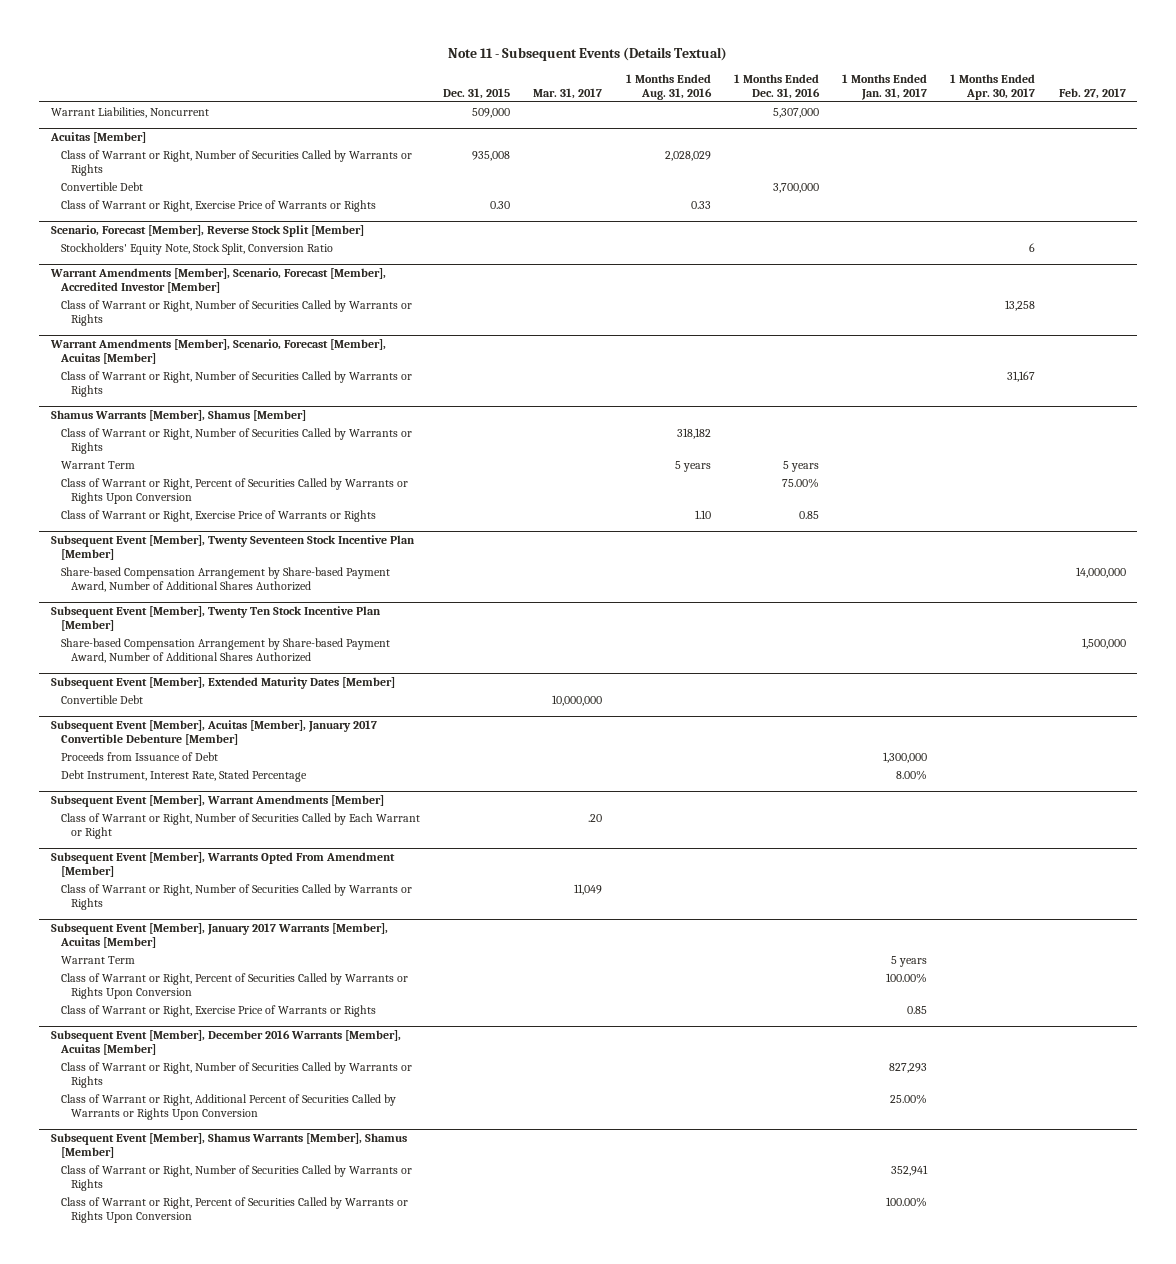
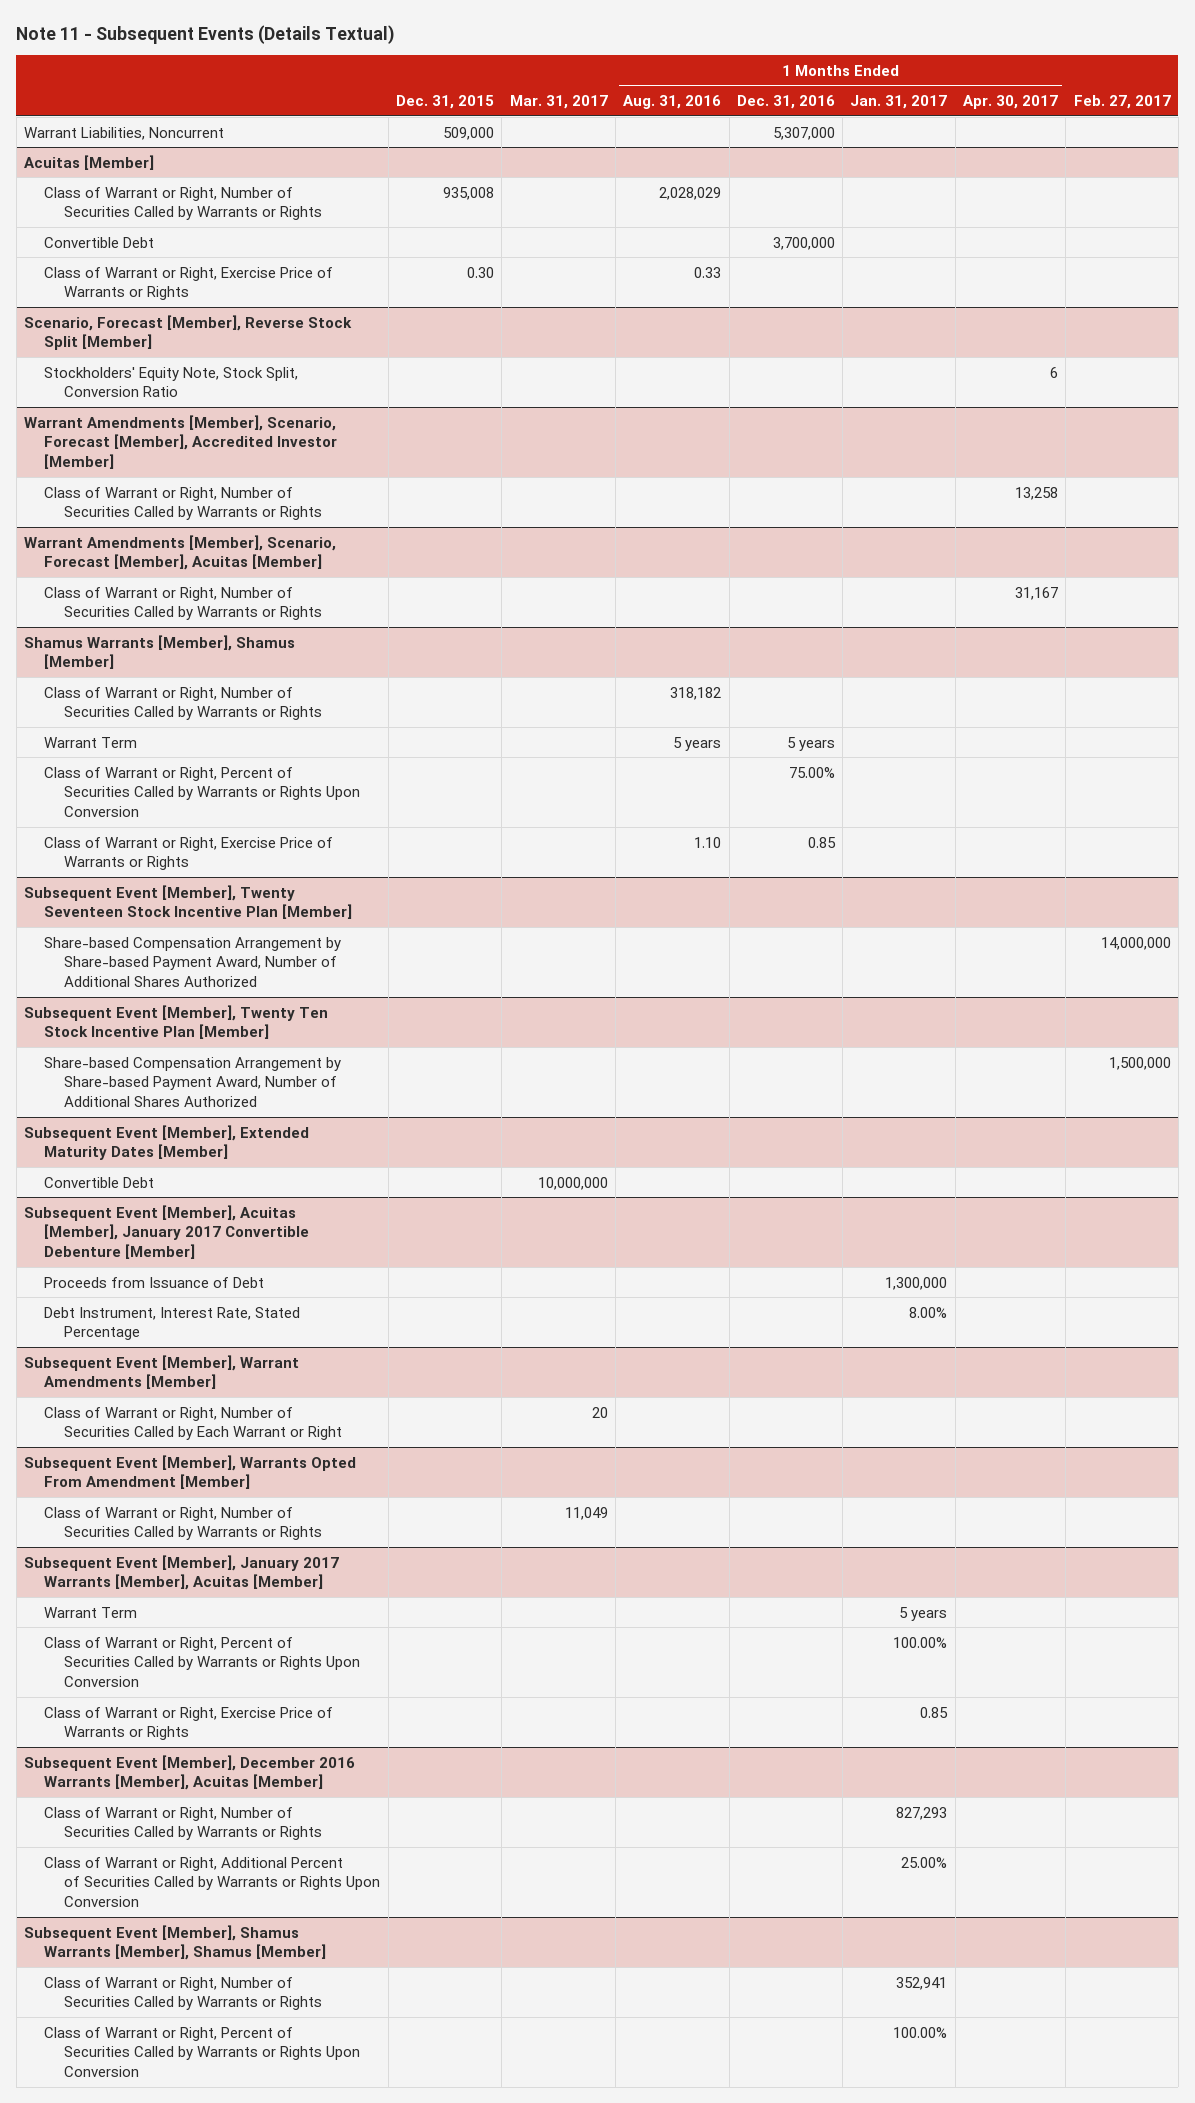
[588,814,603,823] .20 -> [591,1406,608,1418] 20

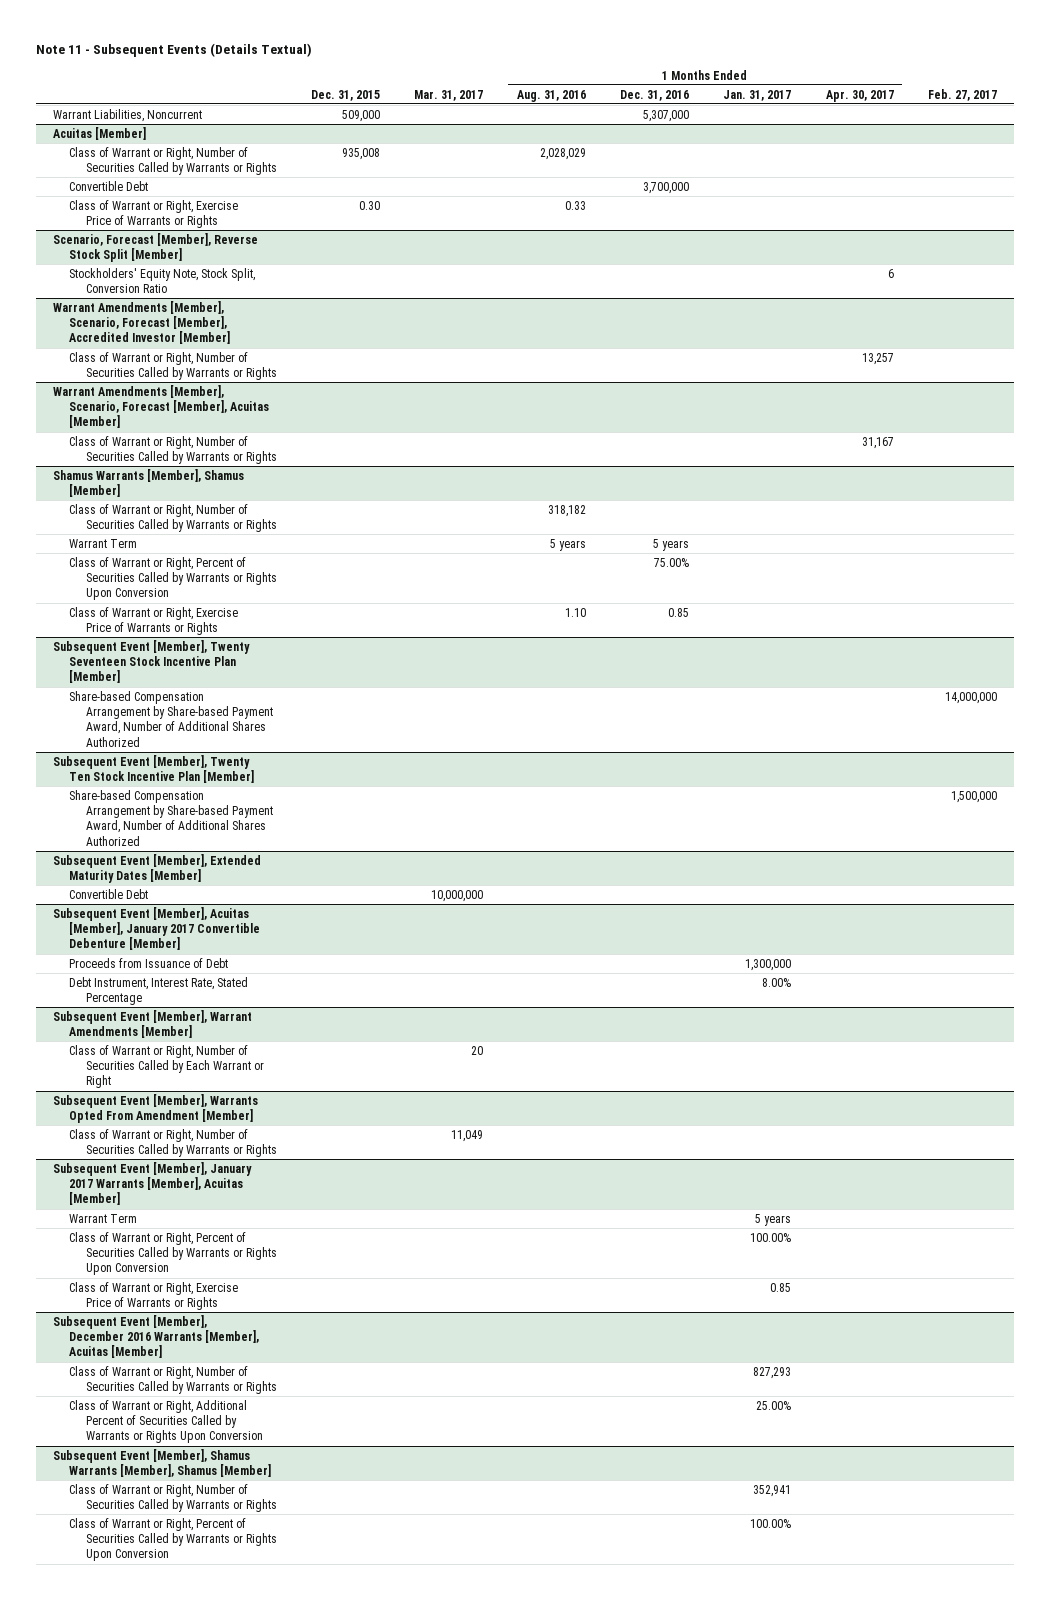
[1015,486,1059,500] 13,258 -> [861,352,894,365] 13,257

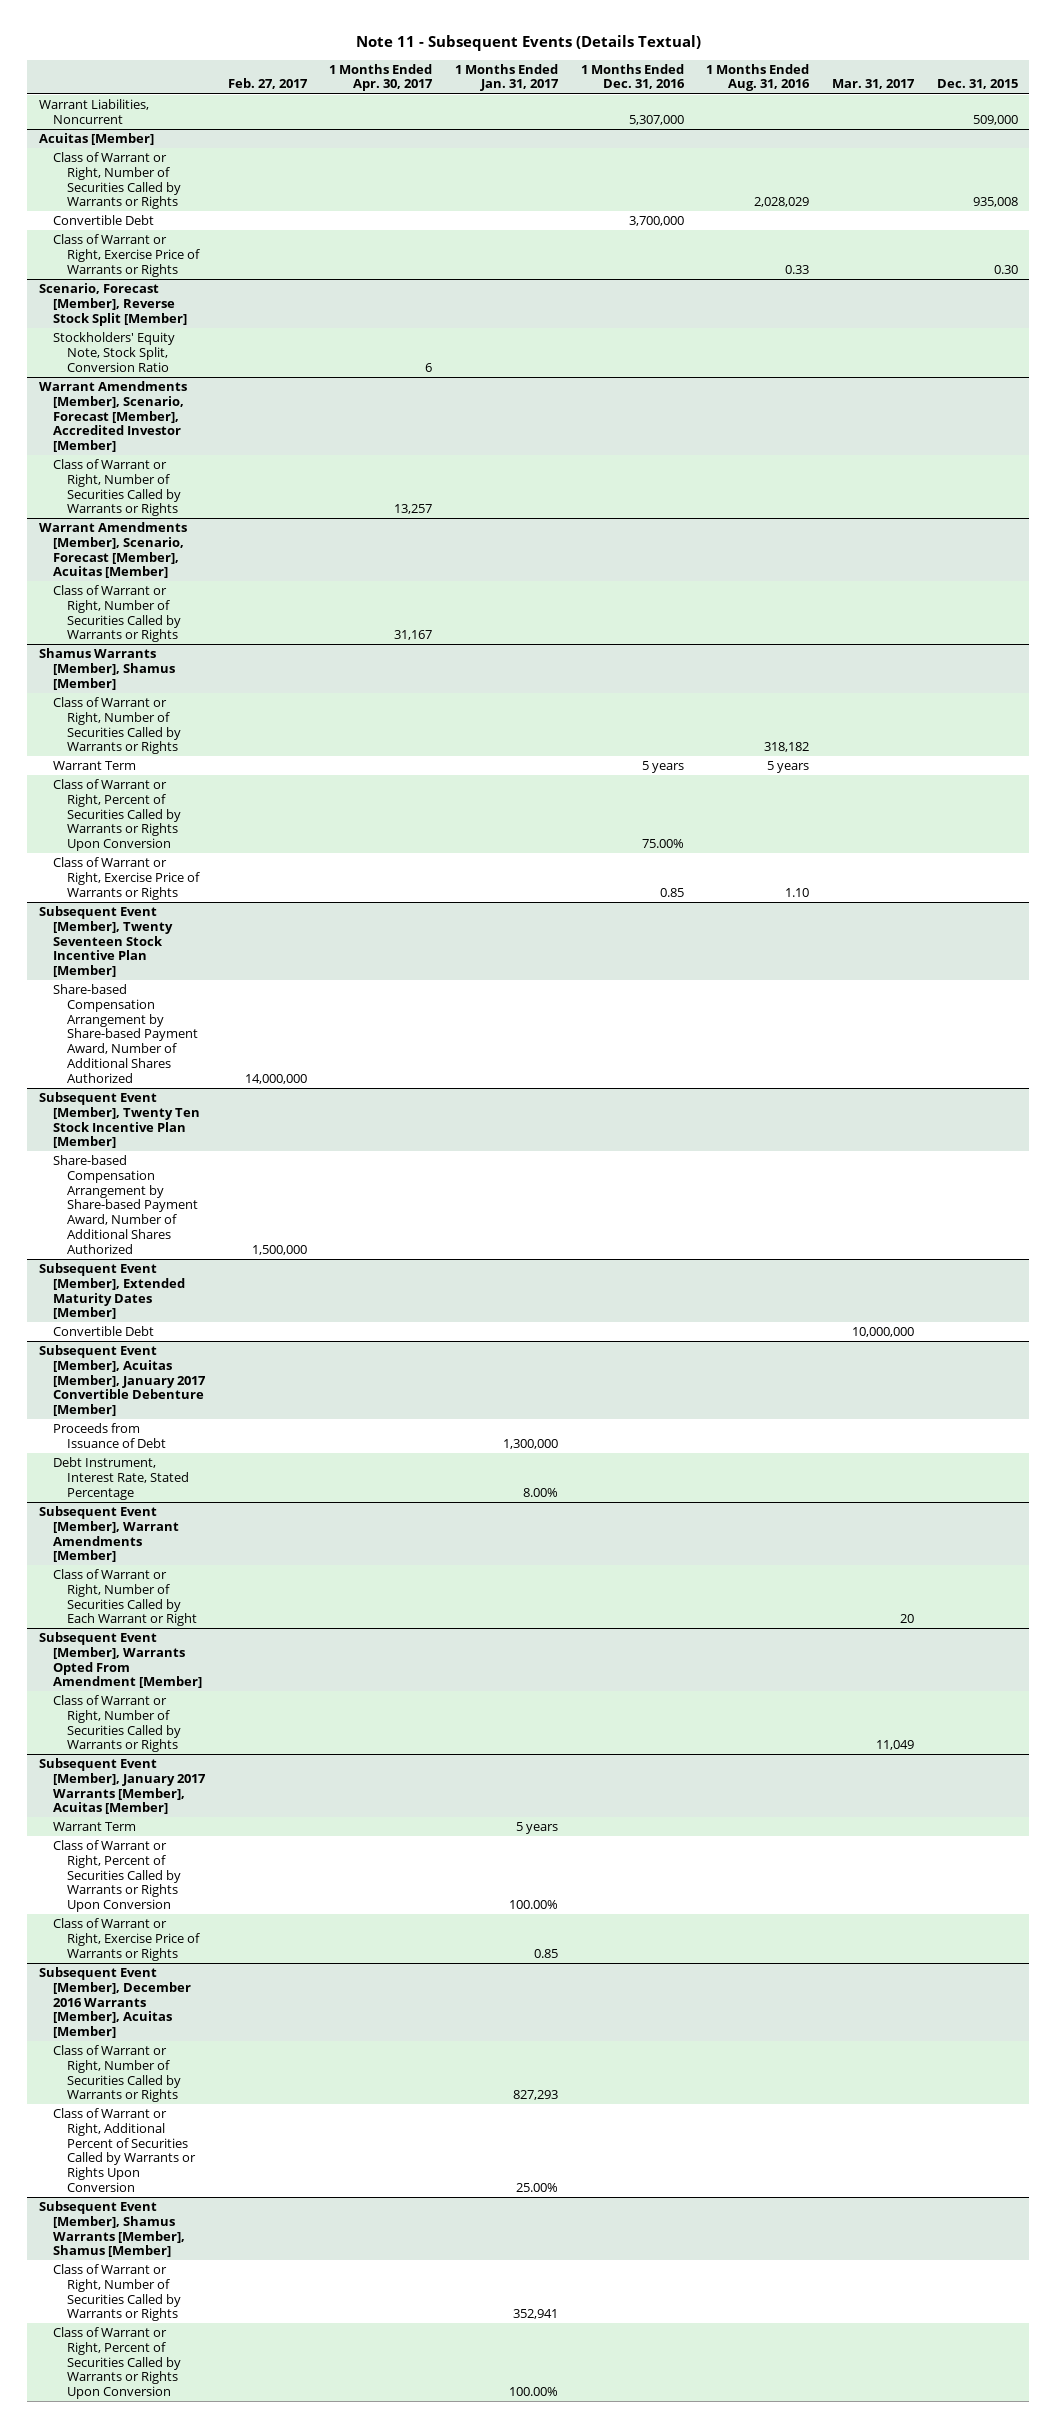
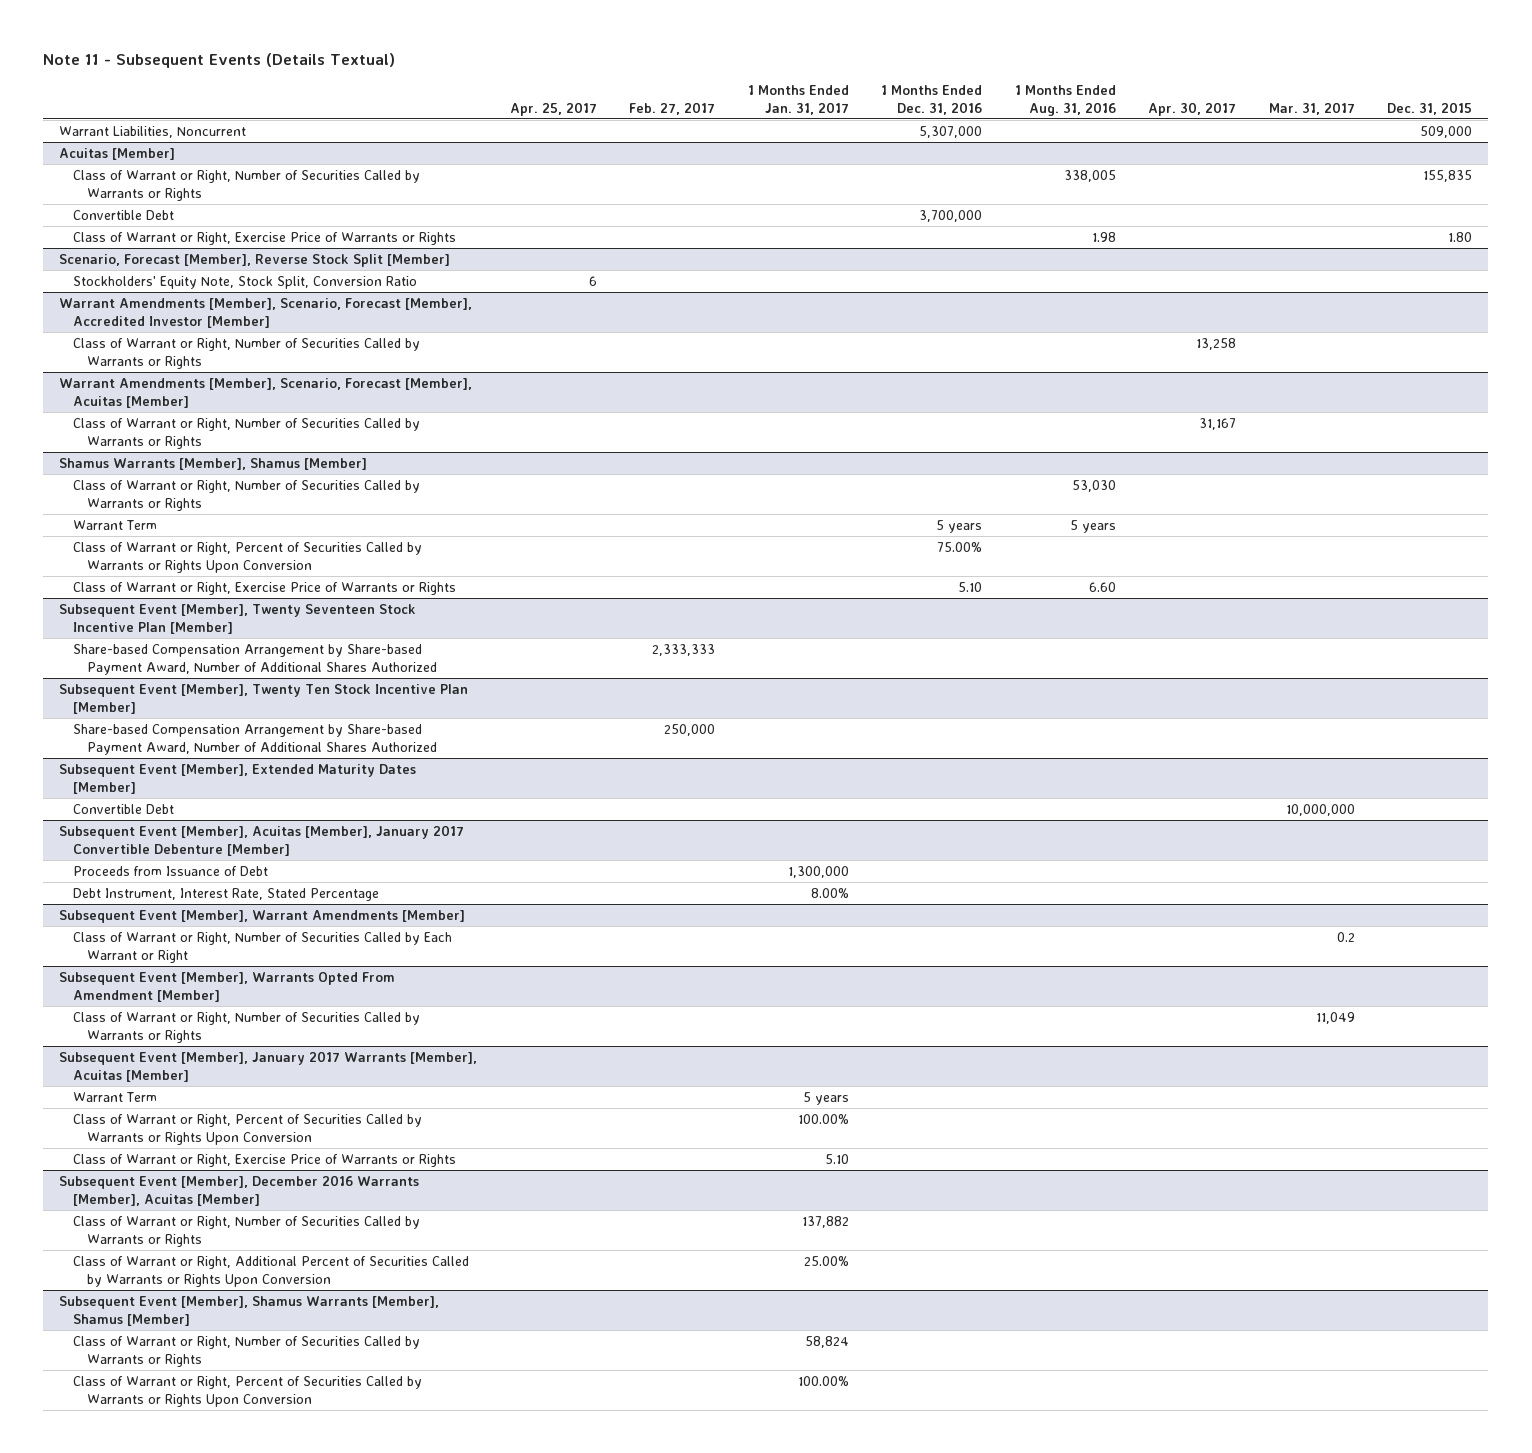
[329,63,434,92] 1 Months Ended Apr. 30, 2017 -> none
none -> [509,101,597,116] Apr. 25, 2017
none -> [1148,101,1237,116] Apr. 30, 2017
[754,197,810,208] 2,028,029 -> [1063,169,1116,182] 338,005
[972,197,1018,208] 935,008 -> [1423,169,1473,182] 155,835
[785,264,810,274] 0.33 -> [1091,231,1116,242] 1.98
[993,264,1018,274] 0.30 -> [1448,231,1473,242] 1.80
[764,742,810,753] 318,182 -> [1071,479,1116,492] 53,030
[659,887,684,897] 0.85 -> [958,581,983,592] 5.10
[785,887,810,897] 1.10 -> [1088,581,1116,592] 6.60
[244,1073,307,1084] 14,000,000 -> [652,643,716,656] 2,333,333
[251,1244,307,1255] 1,500,000 -> [664,723,716,736] 250,000
[899,1614,914,1624] 20 -> [1336,931,1355,942] 0.2
[533,1948,558,1958] 0.85 -> [824,1153,849,1164] 5.10
[512,2090,558,2101] 827,293 -> [801,1215,849,1228] 137,882
[512,2309,558,2320] 352,941 -> [804,1335,849,1348] 58,824

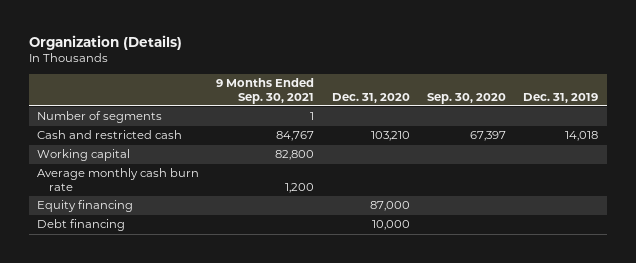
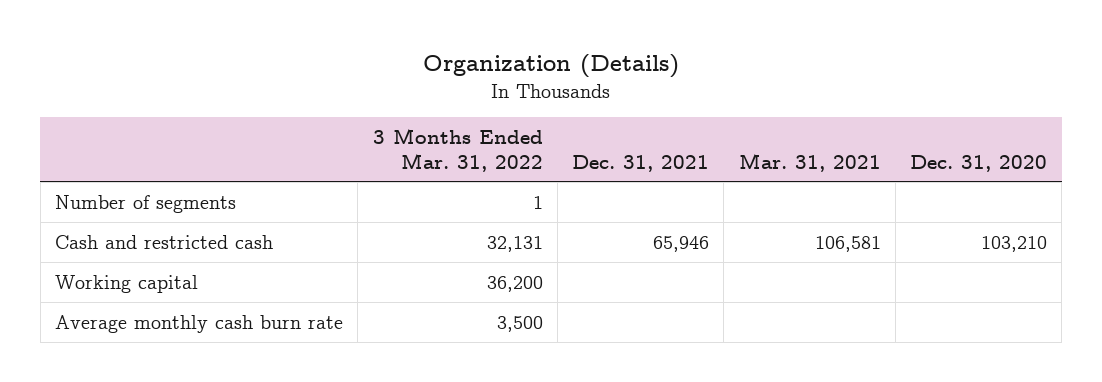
[216,78,315,104] 9 Months Ended Sep. 30, 2021 -> none
[427,92,507,104] Sep. 30, 2020 -> none
[523,92,599,103] Dec. 31, 2019 -> none
none -> [372,127,543,172] 3 Months Ended Mar. 31, 2022
none -> [572,154,710,172] Dec. 31, 2021
none -> [738,152,881,172] Mar. 31, 2021
[37,200,134,213] Equity financing -> none
[37,219,126,232] Debt financing -> none

